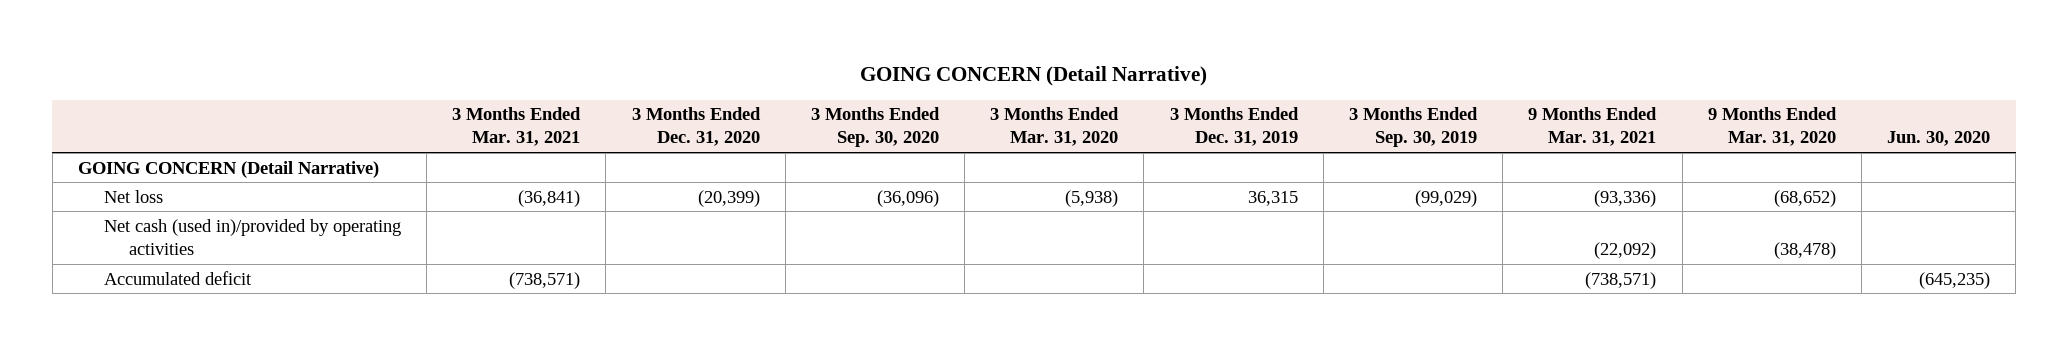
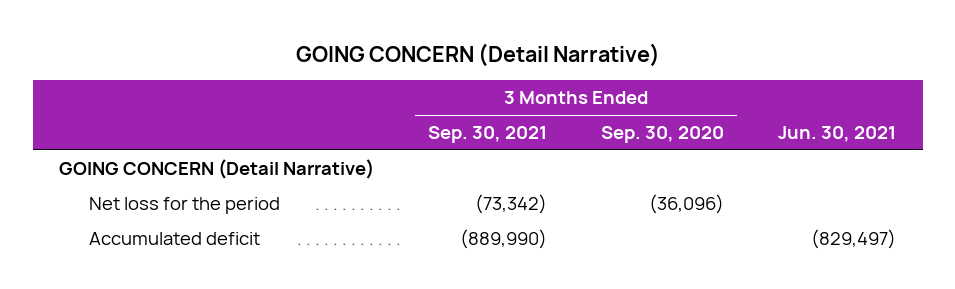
[452,107,582,147] 3 Months Ended Mar. 31, 2021 -> none
[631,107,761,147] 3 Months Ended Dec. 31, 2020 -> none
[990,107,1120,147] 3 Months Ended Mar. 31, 2020 -> none
[1169,107,1299,147] 3 Months Ended Dec. 31, 2019 -> none
[1348,107,1478,148] 3 Months Ended Sep. 30, 2019 -> none
[1528,107,1658,147] 9 Months Ended Mar. 31, 2021 -> none
[1707,107,1837,147] 9 Months Ended Mar. 31, 2020 -> none
[1887,131,1991,147] Jun. 30, 2020 -> none
none -> [428,126,548,144] Sep. 30, 2021
none -> [777,126,896,143] Jun. 30, 2021
[103,218,401,255] Net cash (used in)/provided by operating activities -> none
[103,189,163,203] Net loss -> [88,197,280,215] Net loss for the period

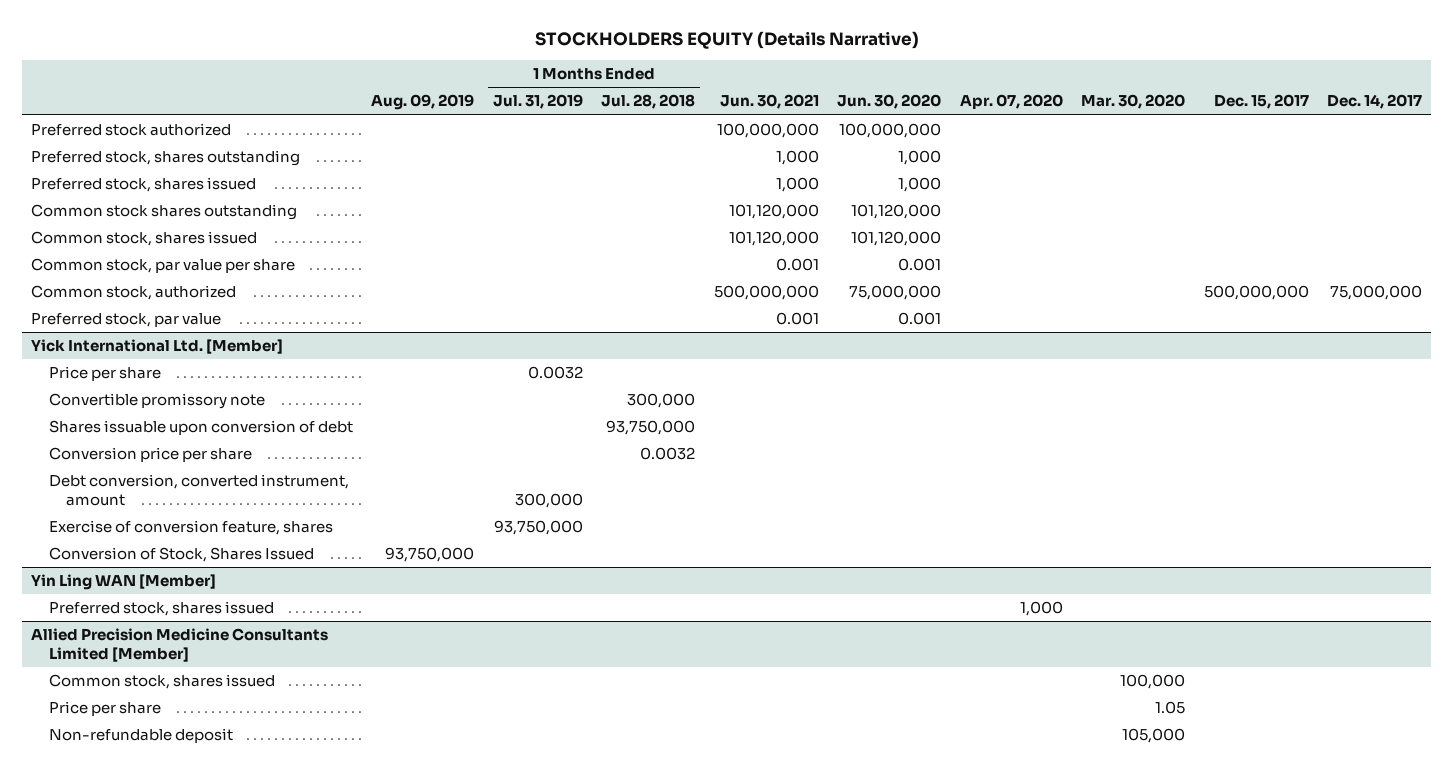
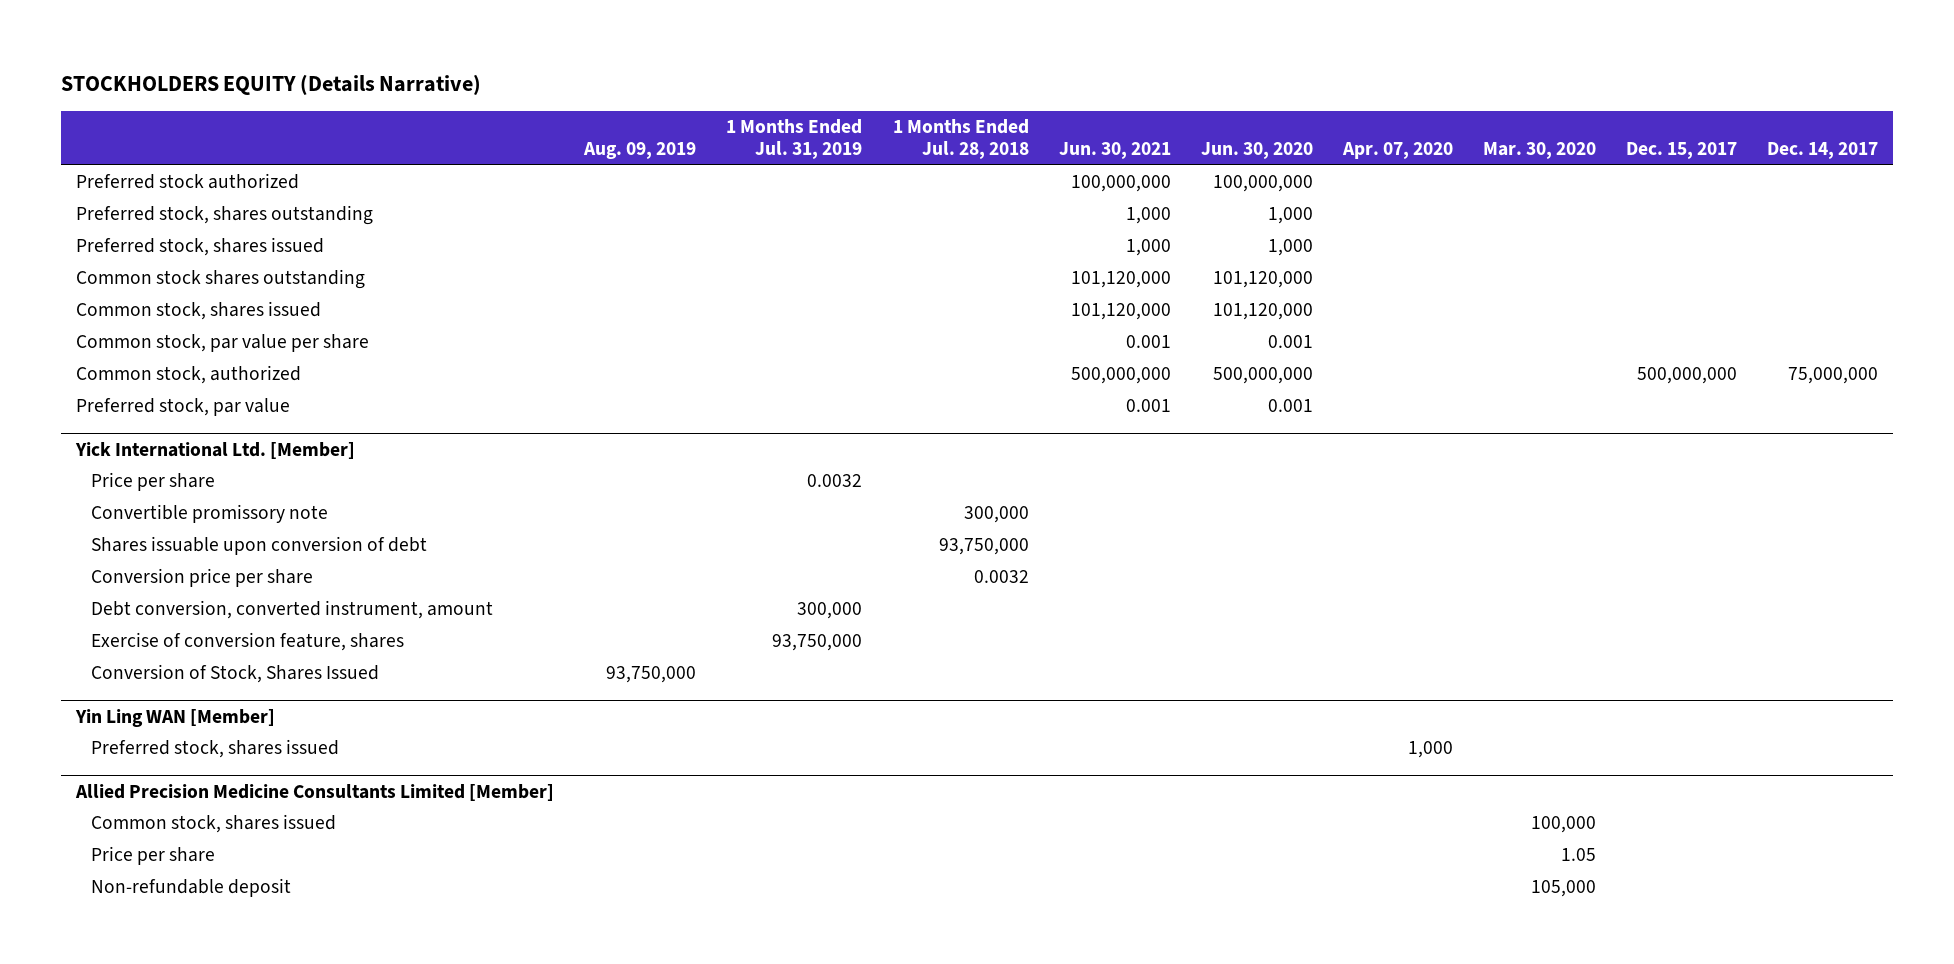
[849,285,942,301] 75,000,000 -> [1212,367,1313,385] 500,000,000

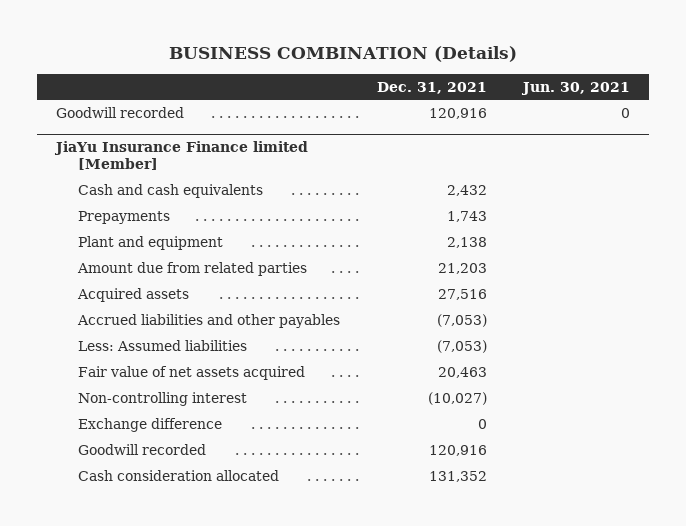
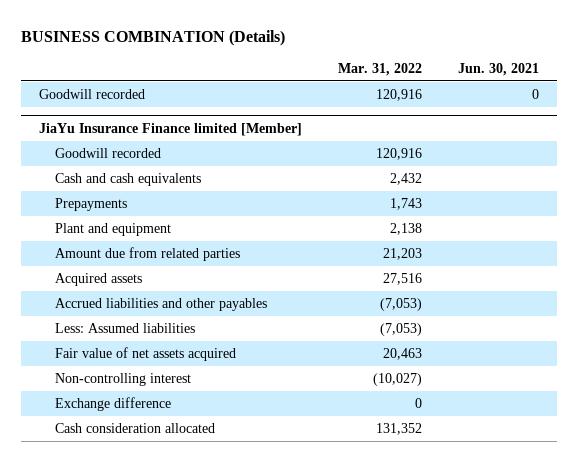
[376,81,487,94] Dec. 31, 2021 -> none
none -> [337,62,422,76] Mar. 31, 2022
[78,444,207,456] Goodwill recorded -> [55,147,162,158] Goodwill recorded

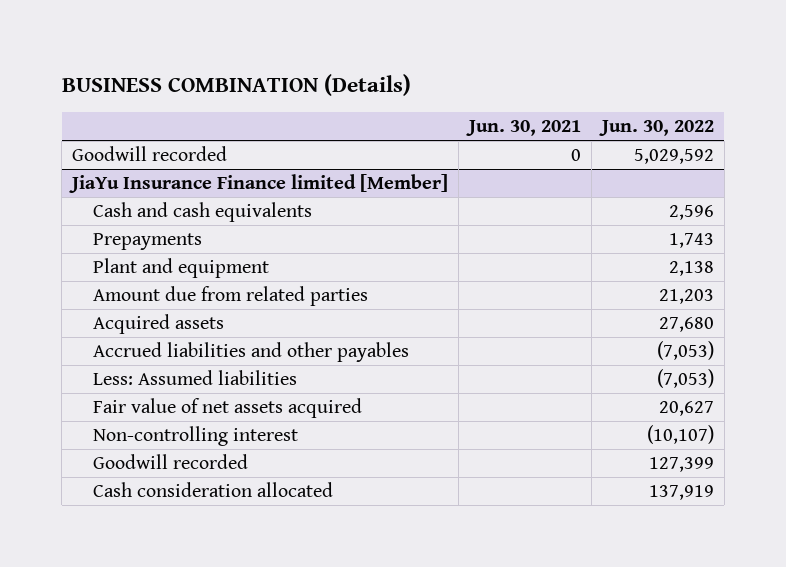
[337,62,422,76] Mar. 31, 2022 -> none
none -> [598,120,714,137] Jun. 30, 2022
[55,396,172,411] Exchange difference -> none
[55,147,162,158] Goodwill recorded -> [93,454,249,470] Goodwill recorded

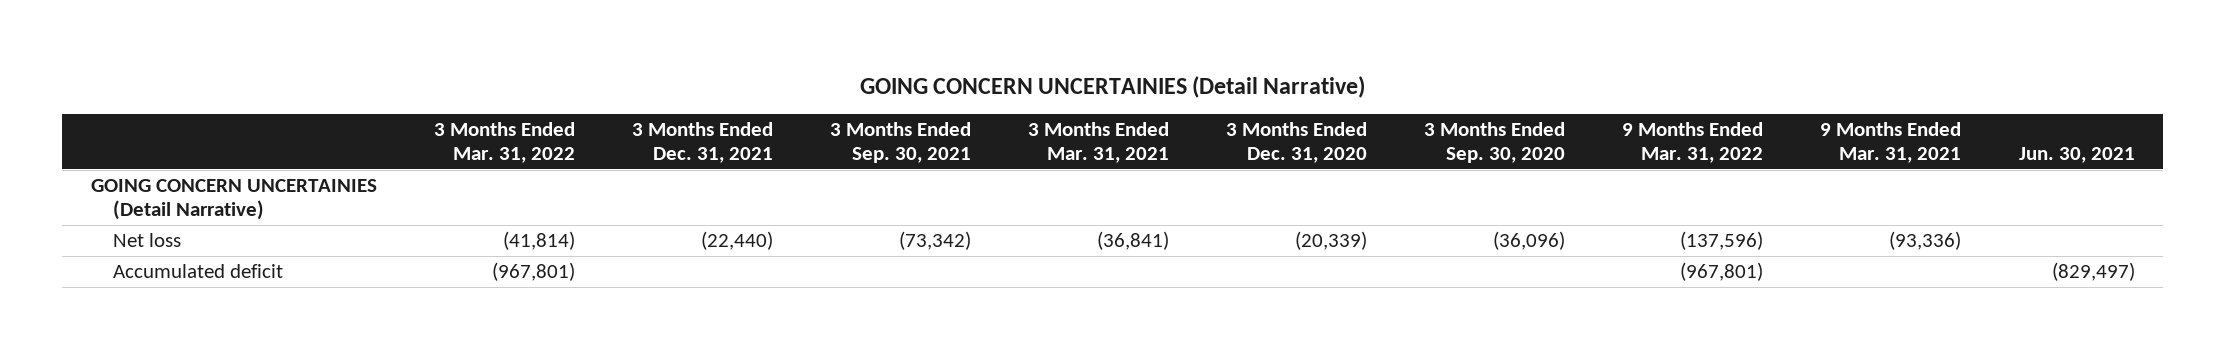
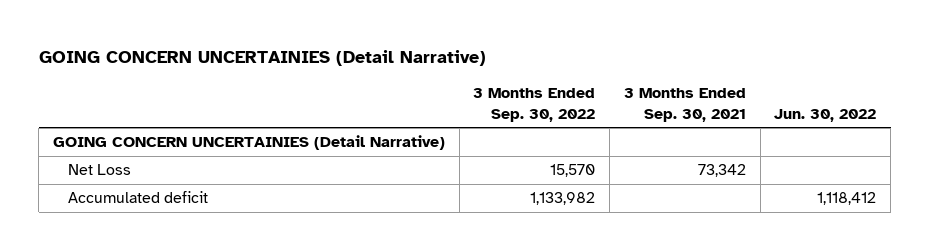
[433,122,575,164] 3 Months Ended Mar. 31, 2022 -> none
[631,122,773,164] 3 Months Ended Dec. 31, 2021 -> none
[1028,122,1170,164] 3 Months Ended Mar. 31, 2021 -> none
[1226,122,1368,164] 3 Months Ended Dec. 31, 2020 -> none
[1424,122,1566,164] 3 Months Ended Sep. 30, 2020 -> none
[1622,122,1764,164] 9 Months Ended Mar. 31, 2022 -> none
[1820,122,1962,164] 9 Months Ended Mar. 31, 2021 -> none
[2018,147,2135,164] Jun. 30, 2021 -> none
none -> [473,88,596,122] 3 Months Ended Sep. 30, 2022
none -> [774,108,877,122] Jun. 30, 2022
[112,233,181,248] Net loss -> [67,164,131,176] Net Loss
[898,231,971,251] (73,342) -> [697,164,746,178] 73,342

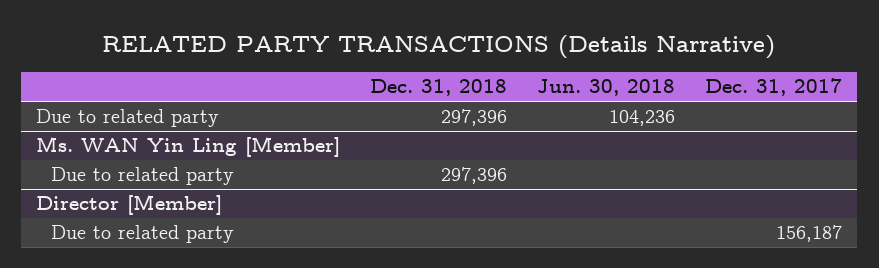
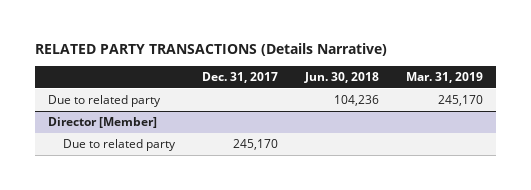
[370,79,508,97] Dec. 31, 2018 -> none
none -> [405,71,483,83] Mar. 31, 2019
[36,136,341,158] Ms. WAN Yin Ling [Member] -> none
[50,167,234,186] Due to related party -> none
[776,225,843,243] 156,187 -> [232,139,278,151] 245,170

